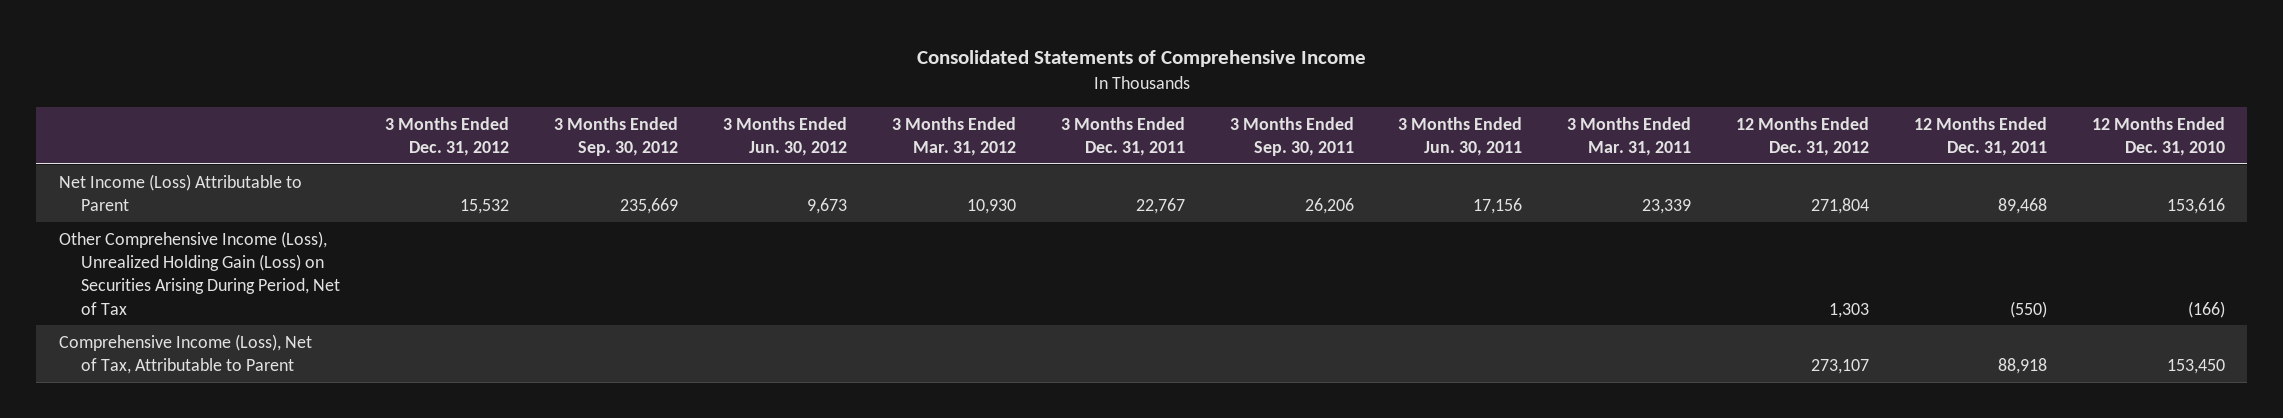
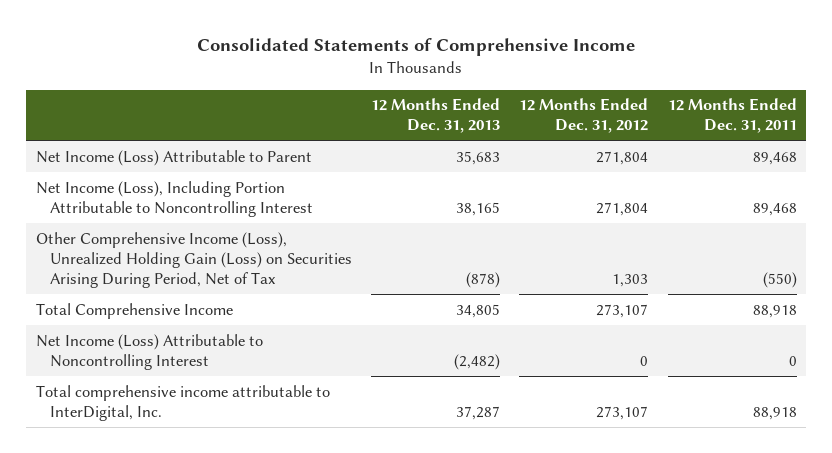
[385,116,510,156] 3 Months Ended Dec. 31, 2012 -> none
[554,116,679,156] 3 Months Ended Sep. 30, 2012 -> none
[722,116,847,156] 3 Months Ended Jun. 30, 2012 -> none
[891,116,1016,156] 3 Months Ended Mar. 31, 2012 -> none
[1060,116,1185,156] 3 Months Ended Dec. 31, 2011 -> none
[1229,116,1354,156] 3 Months Ended Sep. 30, 2011 -> none
[1398,116,1523,156] 3 Months Ended Jun. 30, 2011 -> none
[1567,116,1692,156] 3 Months Ended Mar. 31, 2011 -> none
[2091,116,2225,156] 12 Months Ended Dec. 31, 2010 -> none
none -> [371,98,501,134] 12 Months Ended Dec. 31, 2013
none -> [35,180,314,217] Net Income (Loss), Including Portion Attributable to Noncontrolling Interest
[58,333,312,374] Comprehensive Income (Loss), Net of Tax, Attributable to Parent -> [35,302,233,319] Total Comprehensive Income
none -> [35,333,263,370] Net Income (Loss) Attributable to Noncontrolling Interest
none -> [35,384,330,421] Total comprehensive income attributable to InterDigital, Inc.

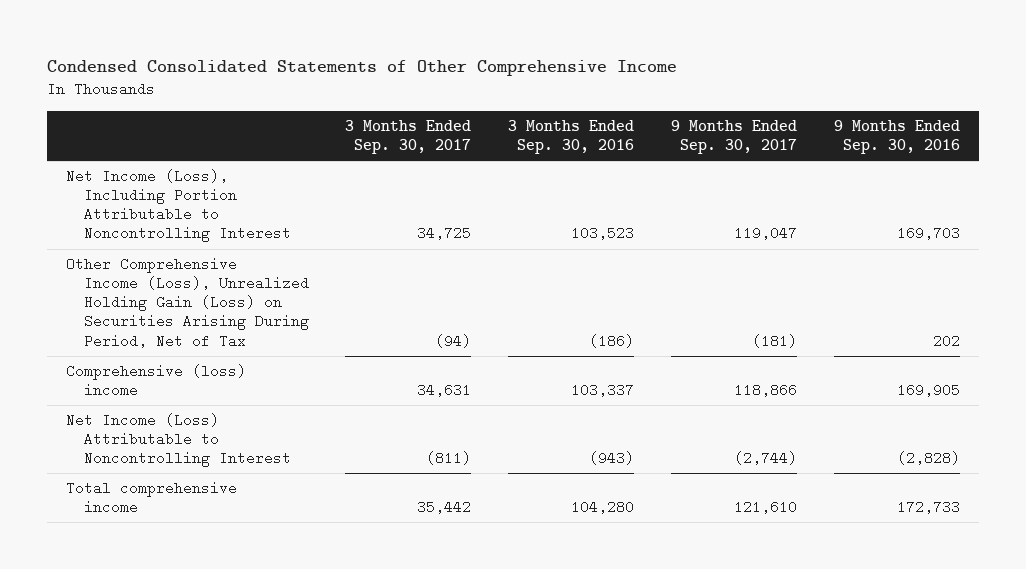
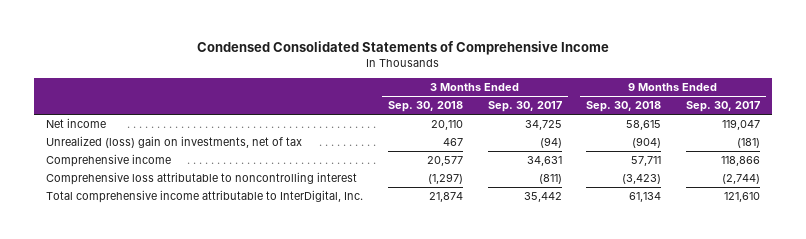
[47,60,678,77] Condensed Consolidated Statements of Other Comprehensive Income -> [197,40,610,55] Condensed Consolidated Statements of Comprehensive Income
[508,119,635,154] 3 Months Ended Sep. 30, 2016 -> none
[834,119,961,154] 9 Months Ended Sep. 30, 2016 -> none
none -> [388,101,464,113] Sep. 30, 2018
none -> [586,101,662,113] Sep. 30, 2018
[65,169,291,243] Net Income (Loss), Including Portion Attributable to Noncontrolling Interest -> [46,118,107,129] Net income
[65,257,309,348] Other Comprehensive Income (Loss), Unrealized Holding Gain (Loss) on Securities Arising During Period, Net of Tax -> [46,136,303,149] Unrealized (loss) gain on investments, net of tax
[65,364,246,398] Comprehensive (loss) income -> [46,154,172,168] Comprehensive income
[65,413,291,468] Net Income (Loss) Attributable to Noncontrolling Interest -> [46,172,358,186] Comprehensive loss attributable to noncontrolling interest
[65,481,237,515] Total comprehensive income -> [46,190,364,204] Total comprehensive income attributable to InterDigital, Inc.

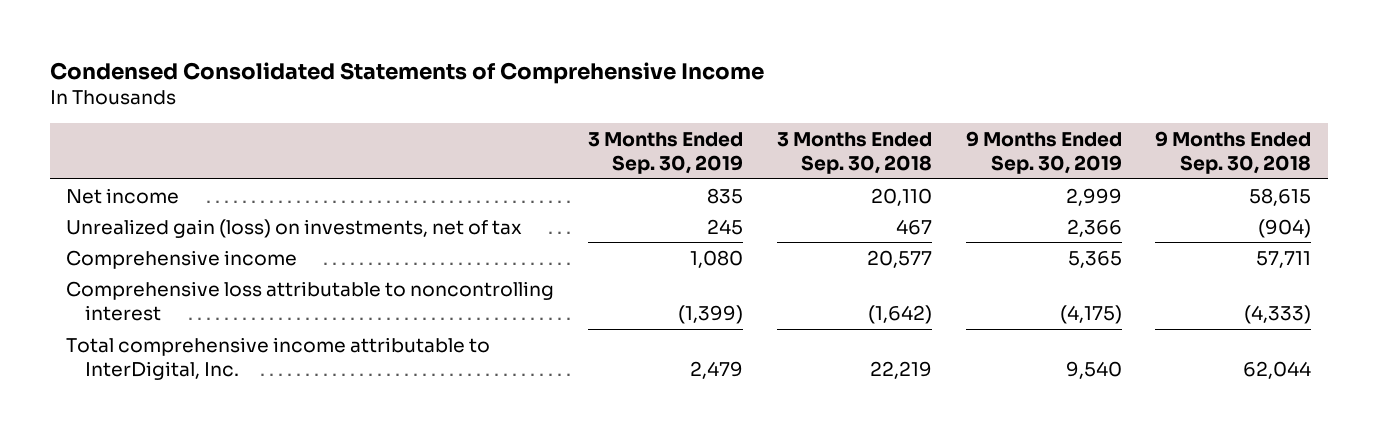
[487,101,562,113] Sep. 30, 2017 -> none
[685,101,760,113] Sep. 30, 2017 -> none
none -> [588,131,744,174] 3 Months Ended Sep. 30, 2019
none -> [965,130,1122,174] 9 Months Ended Sep. 30, 2019
[46,136,303,149] Unrealized (loss) gain on investments, net of tax -> [66,218,523,238] Unrealized gain (loss) on investments, net of tax
[428,173,464,185] (1,297) -> [867,304,932,324] (1,642)
[622,174,662,185] (3,423) -> [1244,304,1312,324] (4,333)
[429,192,464,203] 21,874 -> [869,360,932,379] 22,219
[629,192,662,203] 61,134 -> [1243,360,1312,379] 62,044

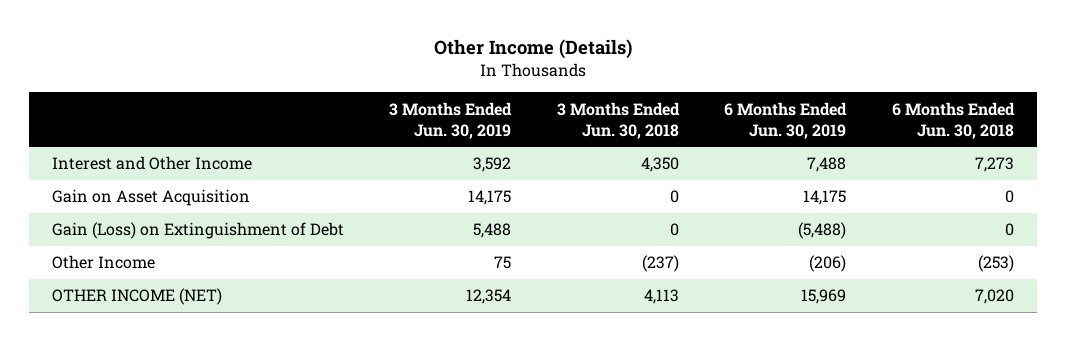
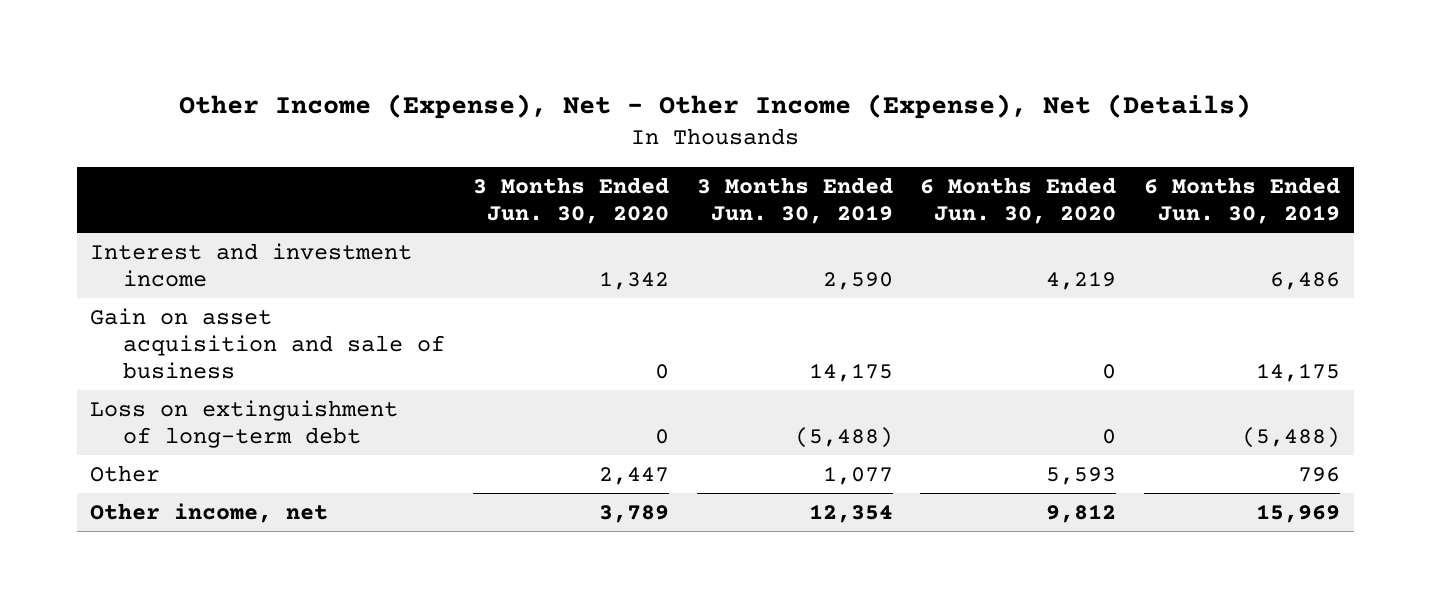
[433,39,632,60] Other Income (Details) -> [179,93,1252,119] Other Income (Expense), Net - Other Income (Expense), Net (Details)
[556,101,680,139] 3 Months Ended Jun. 30, 2018 -> none
[891,101,1015,139] 6 Months Ended Jun. 30, 2018 -> none
none -> [472,177,669,225] 3 Months Ended Jun. 30, 2020
none -> [920,177,1117,225] 6 Months Ended Jun. 30, 2020
[51,156,252,171] Interest and Other Income -> [90,242,413,287] Interest and investment income
[473,157,512,173] 3,592 -> [822,271,893,290] 2,590
[807,157,847,173] 7,488 -> [1269,271,1340,290] 6,486
[51,189,250,207] Gain on Asset Acquisition -> [90,307,446,380] Gain on asset acquisition and sale of business
[51,222,344,240] Gain (Loss) on Extinguishment of Debt -> [90,399,399,448] Loss on extinguishment of long-term debt
[473,223,512,239] 5,488 -> [794,426,893,448] (5,488)
[51,255,155,270] Other Income -> [90,464,161,482] Other
[494,256,512,270] 75 -> [822,465,893,485] 1,077
[809,255,847,273] (206) -> [1297,466,1340,482] 796
[51,288,222,306] OTHER INCOME (NET) -> [90,502,329,523] Other income, net

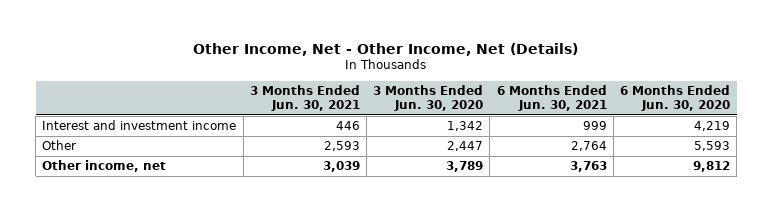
[179,93,1252,119] Other Income (Expense), Net - Other Income (Expense), Net (Details) -> [193,42,579,56] Other Income, Net - Other Income, Net (Details)
[696,177,893,225] 3 Months Ended Jun. 30, 2019 -> none
[1143,177,1340,225] 6 Months Ended Jun. 30, 2019 -> none
none -> [249,85,360,111] 3 Months Ended Jun. 30, 2021
none -> [496,85,607,111] 6 Months Ended Jun. 30, 2021
[90,307,446,380] Gain on asset acquisition and sale of business -> none
[90,399,399,448] Loss on extinguishment of long-term debt -> none

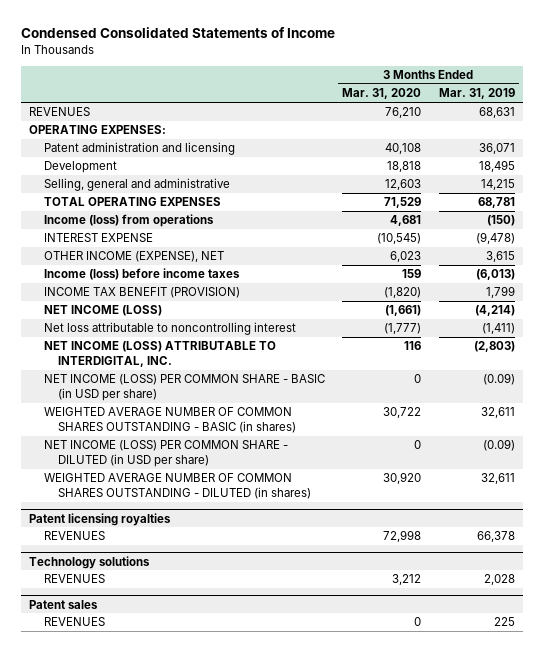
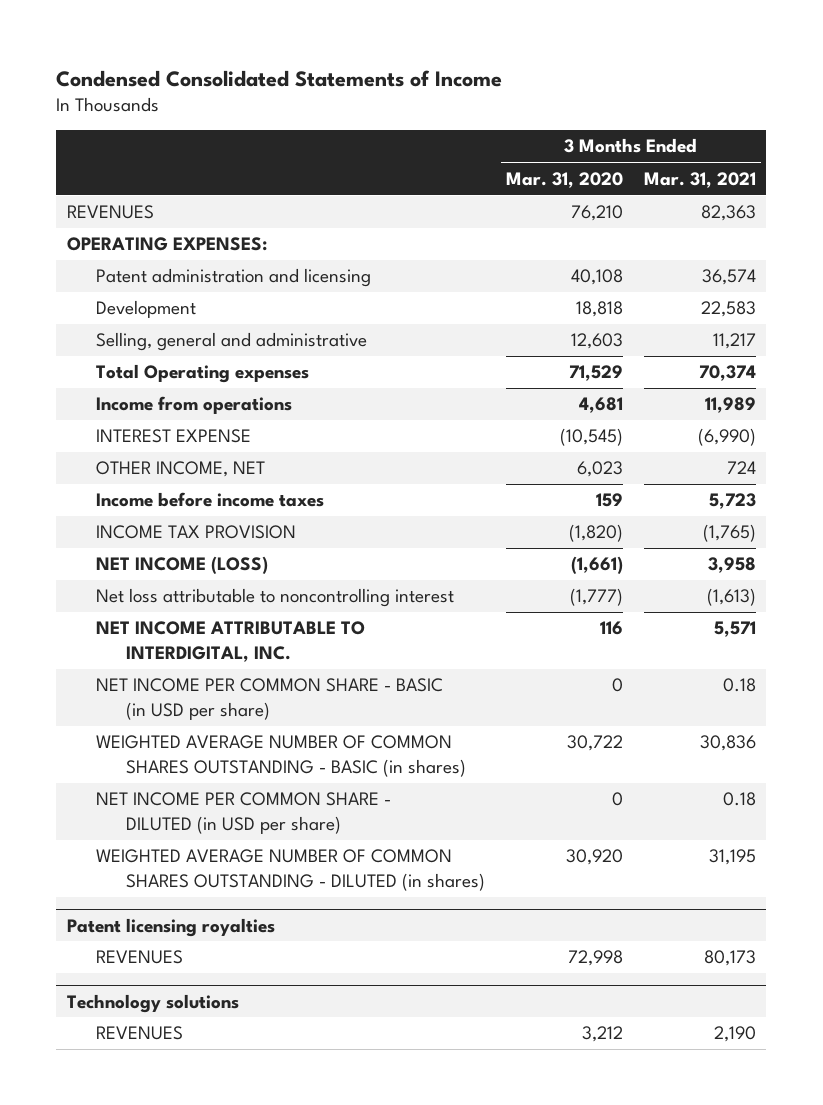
[438,88,515,100] Mar. 31, 2019 -> none
none -> [643,171,756,188] Mar. 31, 2021
[43,197,221,207] TOTAL OPERATING EXPENSES -> [96,364,310,384] Total Operating expenses
[43,214,214,228] Income (loss) from operations -> [96,396,293,415] Income from operations
[43,251,224,263] OTHER INCOME (EXPENSE), NET -> [96,461,266,478] OTHER INCOME, NET
[43,268,240,281] Income (loss) before income taxes -> [96,492,325,508] Income before income taxes
[43,287,240,299] INCOME TAX BENEFIT (PROVISION) -> [96,525,297,540] INCOME TAX PROVISION
[43,341,276,367] NET INCOME (LOSS) ATTRIBUTABLE TO INTERDIGITAL, INC. -> [96,621,366,662] NET INCOME ATTRIBUTABLE TO INTERDIGITAL, INC.
[43,374,325,401] NET INCOME (LOSS) PER COMMON SHARE - BASIC (in USD per share) -> [96,678,444,720] NET INCOME PER COMMON SHARE - BASIC (in USD per share)
[43,440,288,467] NET INCOME (LOSS) PER COMMON SHARE - DILUTED (in USD per share) -> [96,792,392,834] NET INCOME PER COMMON SHARE - DILUTED (in USD per share)
[29,599,99,609] Patent sales -> none
[43,617,105,627] REVENUES -> none

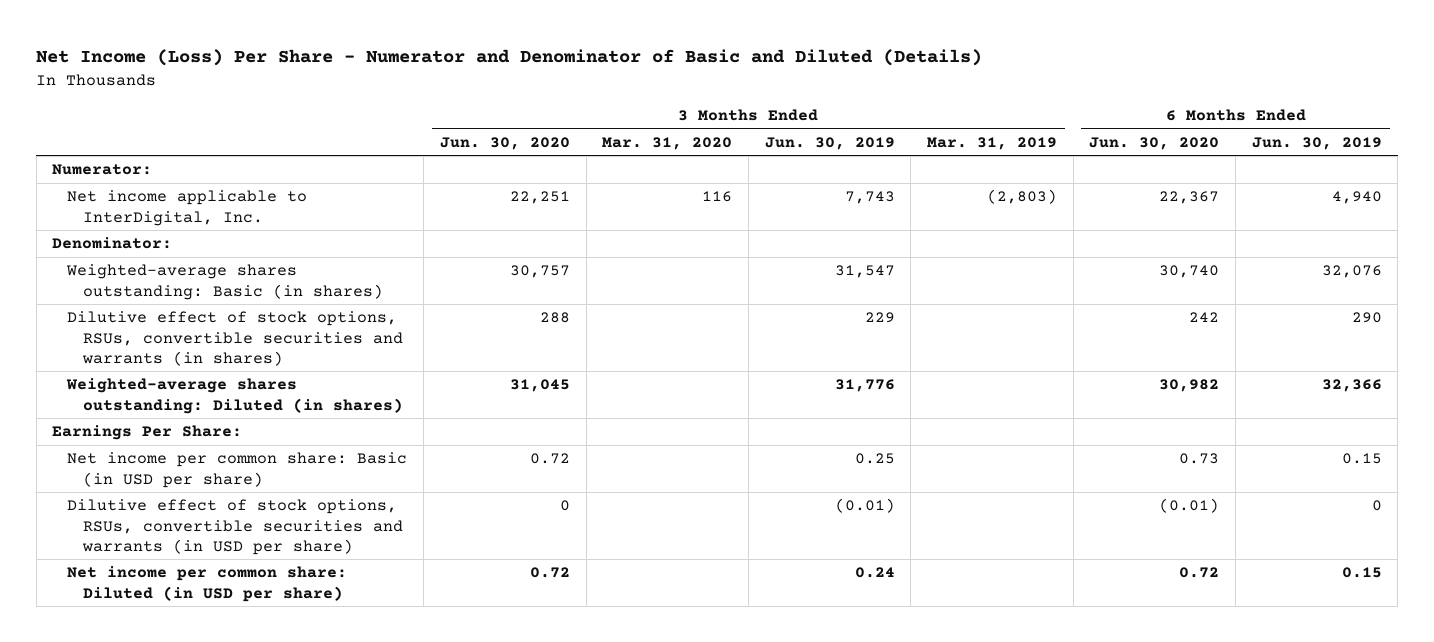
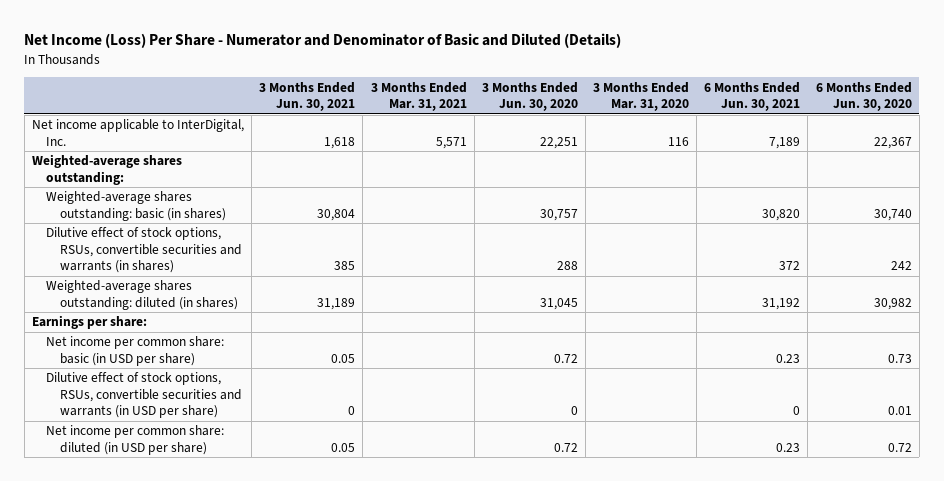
[764,136,895,150] Jun. 30, 2019 -> none
[926,136,1057,150] Mar. 31, 2019 -> none
[1251,136,1382,150] Jun. 30, 2019 -> none
none -> [259,81,356,112] 3 Months Ended Jun. 30, 2021
none -> [370,81,467,112] 3 Months Ended Mar. 31, 2021
none -> [704,81,801,112] 6 Months Ended Jun. 30, 2021
[52,164,153,176] Numerator: -> none
[52,237,173,250] Denominator: -> [32,154,183,185] Weighted-average shares outstanding:
[66,264,383,300] Weighted-average shares outstanding: Basic (in shares) -> [46,191,227,221] Weighted-average shares outstanding: basic (in shares)
[66,378,403,414] Weighted-average shares outstanding: Diluted (in shares) -> [46,280,239,310] Weighted-average shares outstanding: diluted (in shares)
[52,425,243,441] Earnings Per Share: -> [32,315,148,330] Earnings per share:
[67,452,408,488] Net income per common share: Basic (in USD per share) -> [46,336,225,366] Net income per common share: basic (in USD per share)
[1159,498,1220,514] (0.01) -> [887,406,912,416] 0.01
[67,566,348,602] Net income per common share: Diluted (in USD per share) -> [46,425,225,455] Net income per common share: diluted (in USD per share)

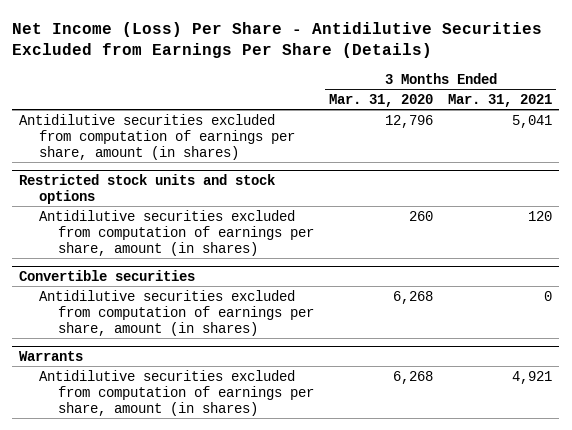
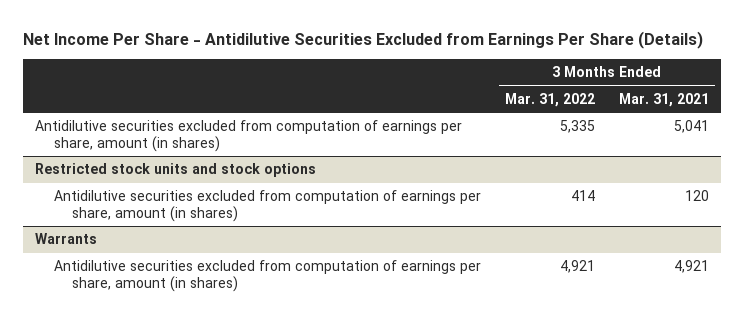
[12,21,543,59] Net Income (Loss) Per Share - Antidilutive Securities Excluded from Earnings Per Share (Details) -> [22,30,703,49] Net Income Per Share - Antidilutive Securities Excluded from Earnings Per Share (Details)
[329,93,434,107] Mar. 31, 2020 -> none
none -> [504,92,595,107] Mar. 31, 2022
[19,269,196,281] Convertible securities -> none
[38,289,315,336] Antidilutive securities excluded from computation of earnings per share, amount (in shares) -> none

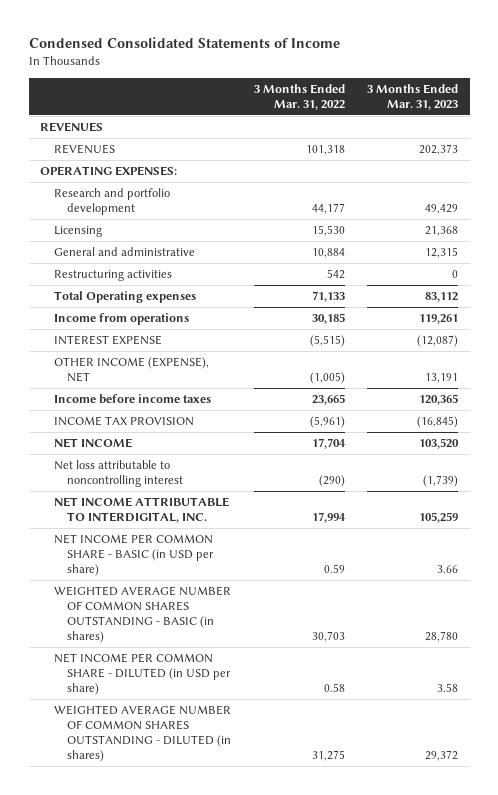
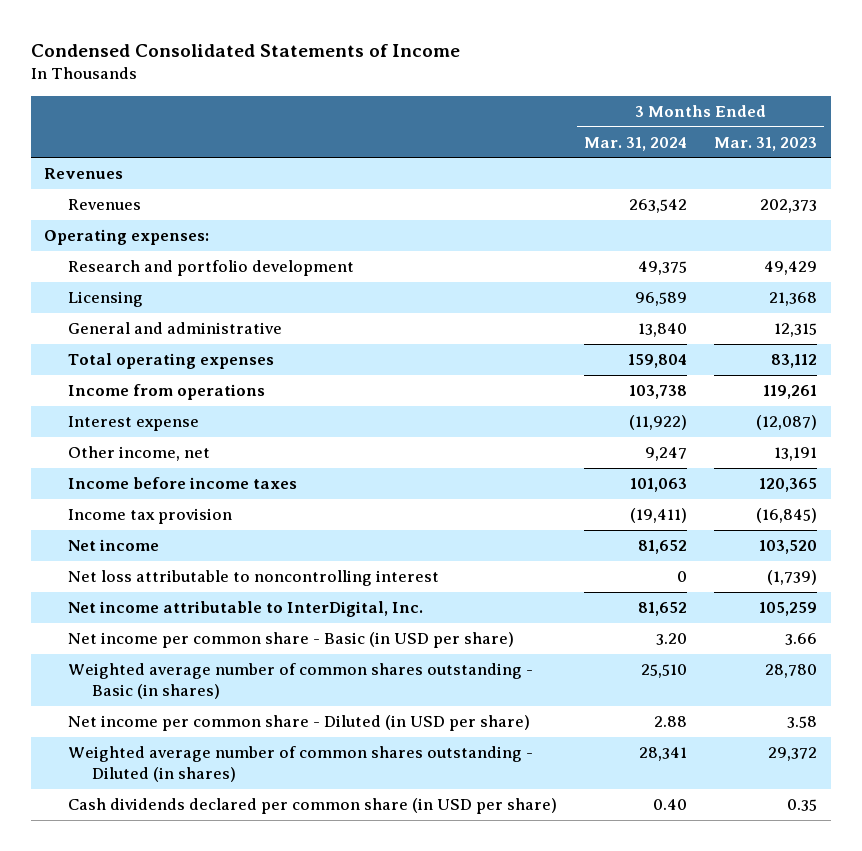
[253,84,345,111] 3 Months Ended Mar. 31, 2022 -> none
none -> [584,136,688,151] Mar. 31, 2024
[39,122,103,133] REVENUES -> [44,168,124,180] Revenues
[53,144,115,155] REVENUES -> [67,199,141,211] Revenues
[39,166,177,177] OPERATING EXPENSES: -> [44,229,210,246] Operating expenses:
[53,270,172,282] Restructuring activities -> none
[53,291,196,304] Total Operating expenses -> [67,353,274,370] Total operating expenses
[53,335,162,346] INTEREST EXPENSE -> [67,416,199,432] Interest expense
[53,357,209,383] OTHER INCOME (EXPENSE), NET -> [67,446,210,462] Other income, net
[53,416,194,427] INCOME TAX PROVISION -> [67,508,232,525] Income tax provision
[53,438,132,449] NET INCOME -> [67,539,159,552] Net income
[53,497,229,524] NET INCOME ATTRIBUTABLE TO INTERDIGITAL, INC. -> [67,601,423,618] Net income attributable to InterDigital, Inc.
[53,534,215,577] NET INCOME PER COMMON SHARE - BASIC (in USD per share) -> [67,632,514,649] Net income per common share - Basic (in USD per share)
[53,586,231,644] WEIGHTED AVERAGE NUMBER OF COMMON SHARES OUTSTANDING - BASIC (in shares) -> [67,663,533,700] Weighted average number of common shares outstanding - Basic (in shares)
[53,653,232,696] NET INCOME PER COMMON SHARE - DILUTED (in USD per share) -> [67,715,530,732] Net income per common share - Diluted (in USD per share)
[53,705,232,763] WEIGHTED AVERAGE NUMBER OF COMMON SHARES OUTSTANDING - DILUTED (in shares) -> [67,746,533,783] Weighted average number of common shares outstanding - Diluted (in shares)
none -> [67,798,557,815] Cash dividends declared per common share (in USD per share)

